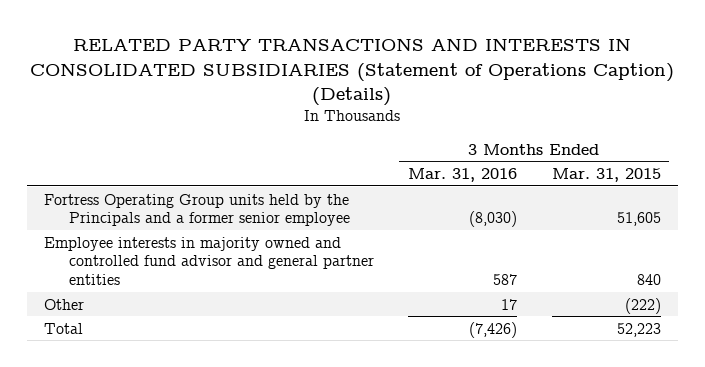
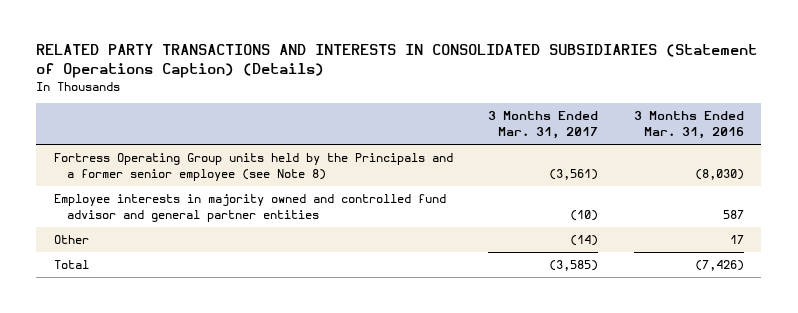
[551,168,661,183] Mar. 31, 2015 -> none
none -> [488,111,599,140] 3 Months Ended Mar. 31, 2017
[44,193,350,227] Fortress Operating Group units held by the Principals and a former senior employee -> [54,153,454,181] Fortress Operating Group units held by the Principals and a former senior employee (see Note 8)

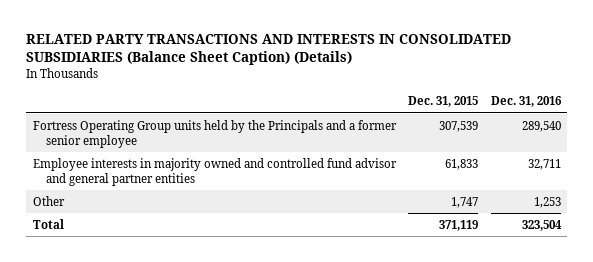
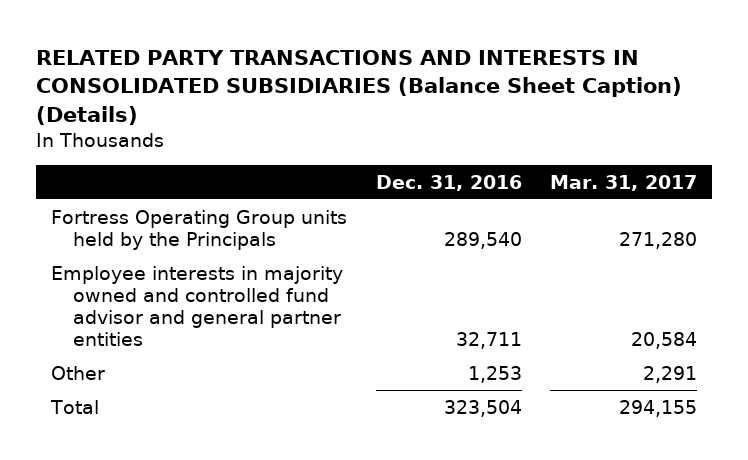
[408,96,479,108] Dec. 31, 2015 -> none
none -> [550,174,698,191] Mar. 31, 2017
[32,119,397,148] Fortress Operating Group units held by the Principals and a former senior employee -> [50,209,347,250] Fortress Operating Group units held by the Principals

